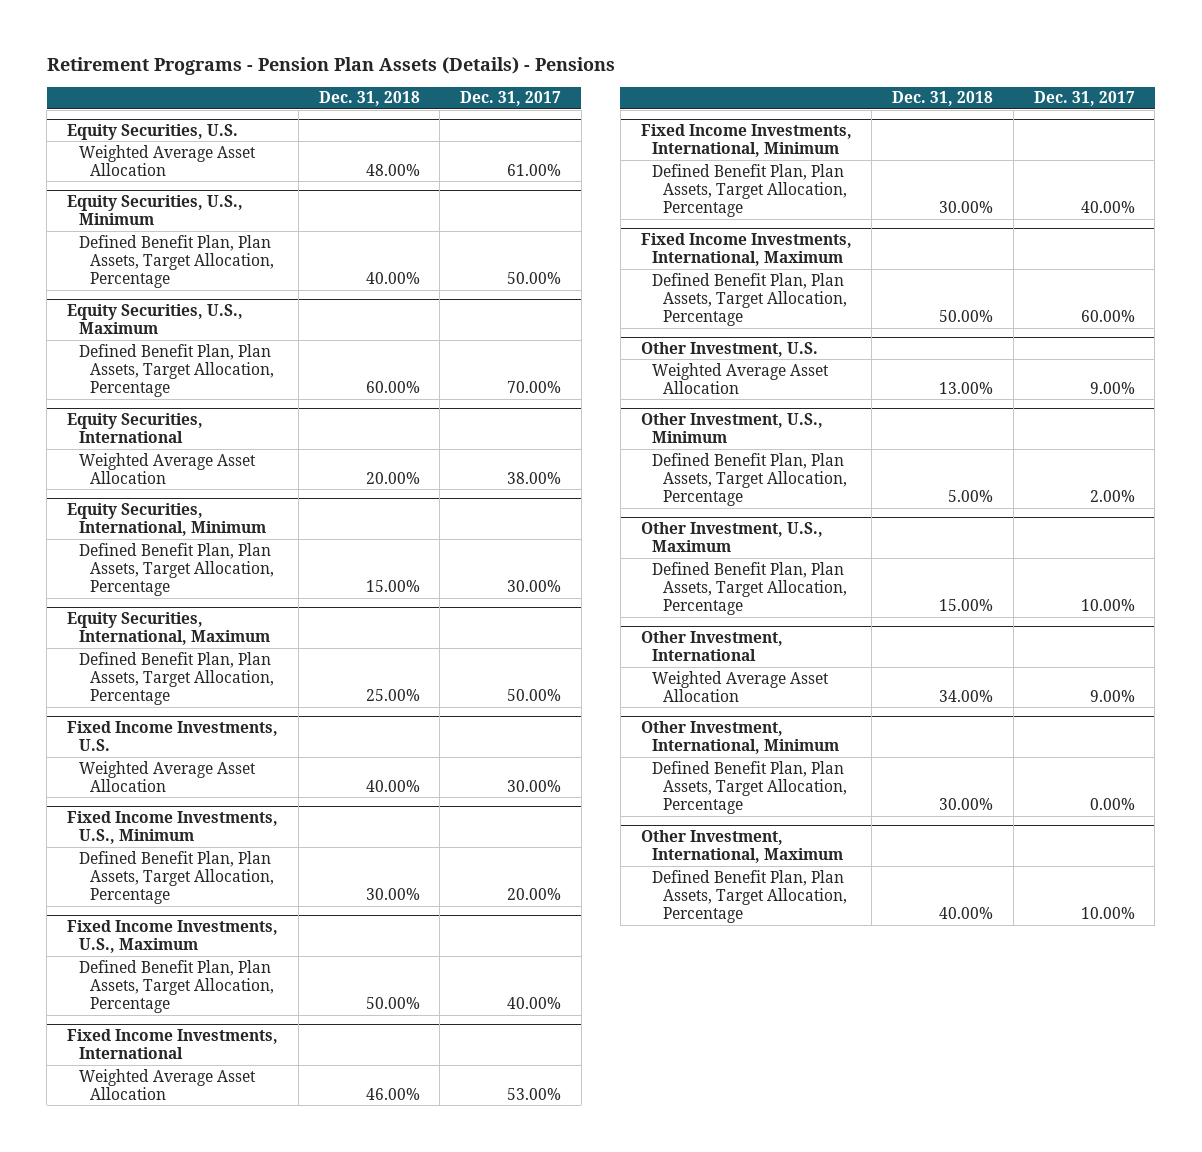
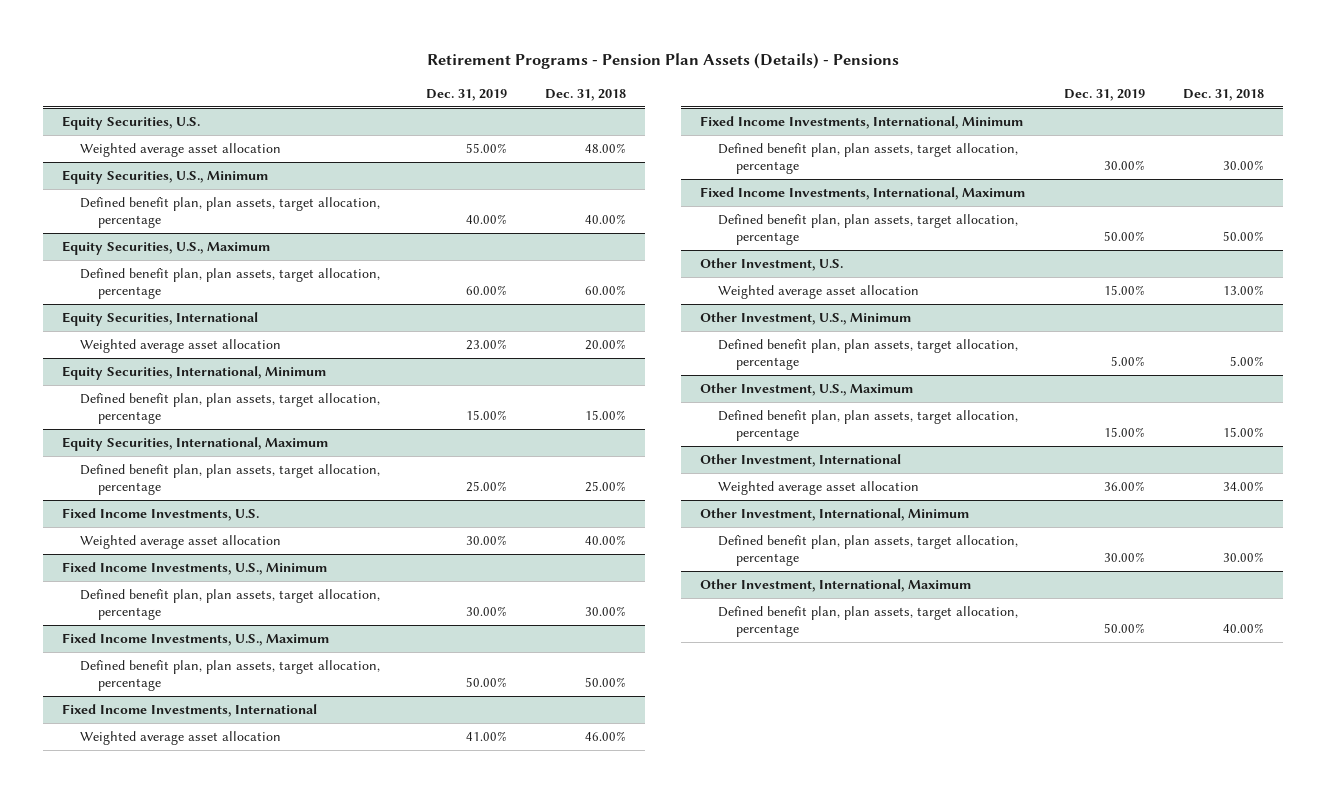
[460,91,562,107] Dec. 31, 2017 -> none
none -> [425,88,507,101] Dec. 31, 2019
[78,144,256,176] Weighted Average Asset Allocation -> [79,143,281,158] Weighted average asset allocation
[78,234,274,289] Defined Benefit Plan, Plan Assets, Target Allocation, Percentage -> [79,197,380,228] Defined benefit plan, plan assets, target allocation, percentage
[78,343,274,398] Defined Benefit Plan, Plan Assets, Target Allocation, Percentage -> [79,268,380,299] Defined benefit plan, plan assets, target allocation, percentage
[78,452,256,484] Weighted Average Asset Allocation -> [79,339,281,354] Weighted average asset allocation
[78,542,274,597] Defined Benefit Plan, Plan Assets, Target Allocation, Percentage -> [79,393,380,424] Defined benefit plan, plan assets, target allocation, percentage
[78,651,274,706] Defined Benefit Plan, Plan Assets, Target Allocation, Percentage -> [79,464,380,495] Defined benefit plan, plan assets, target allocation, percentage
[78,760,256,792] Weighted Average Asset Allocation -> [79,535,281,550] Weighted average asset allocation
[78,850,274,905] Defined Benefit Plan, Plan Assets, Target Allocation, Percentage -> [79,589,380,620] Defined benefit plan, plan assets, target allocation, percentage
[78,959,274,1014] Defined Benefit Plan, Plan Assets, Target Allocation, Percentage -> [79,660,380,691] Defined benefit plan, plan assets, target allocation, percentage
[78,1068,256,1100] Weighted Average Asset Allocation -> [79,731,281,746] Weighted average asset allocation
[651,163,848,218] Defined Benefit Plan, Plan Assets, Target Allocation, Percentage -> [717,143,1018,174] Defined benefit plan, plan assets, target allocation, percentage
[651,272,848,327] Defined Benefit Plan, Plan Assets, Target Allocation, Percentage -> [717,214,1018,245] Defined benefit plan, plan assets, target allocation, percentage
[651,362,829,394] Weighted Average Asset Allocation -> [717,285,919,300] Weighted average asset allocation
[651,452,848,507] Defined Benefit Plan, Plan Assets, Target Allocation, Percentage -> [717,339,1018,370] Defined benefit plan, plan assets, target allocation, percentage
[651,561,848,616] Defined Benefit Plan, Plan Assets, Target Allocation, Percentage -> [717,410,1018,441] Defined benefit plan, plan assets, target allocation, percentage
[651,670,829,702] Weighted Average Asset Allocation -> [717,481,919,496] Weighted average asset allocation
[651,760,848,815] Defined Benefit Plan, Plan Assets, Target Allocation, Percentage -> [717,535,1018,566] Defined benefit plan, plan assets, target allocation, percentage
[651,869,848,924] Defined Benefit Plan, Plan Assets, Target Allocation, Percentage -> [717,606,1018,637] Defined benefit plan, plan assets, target allocation, percentage

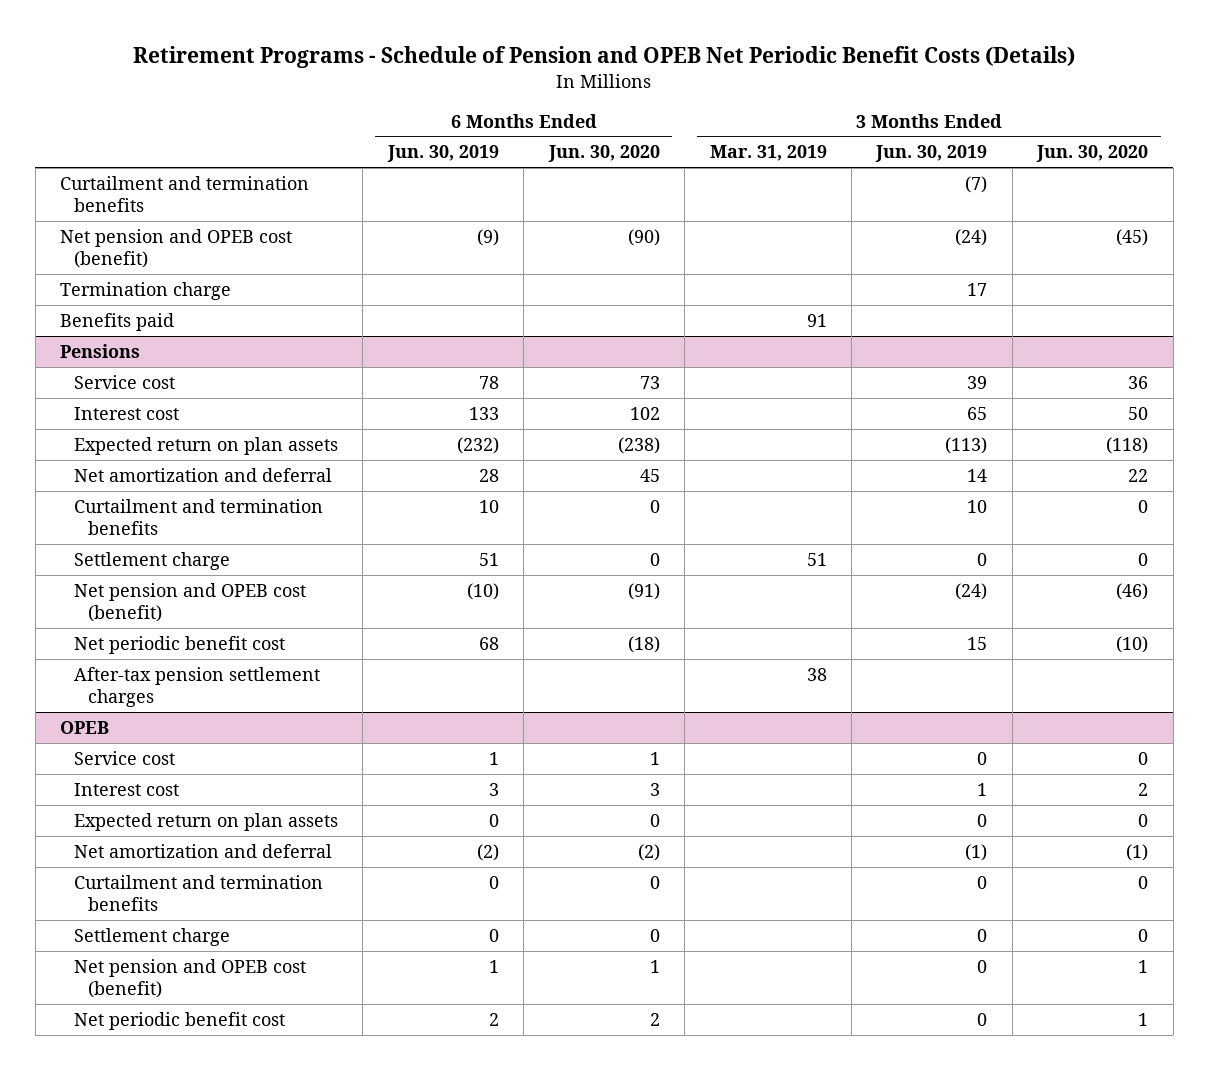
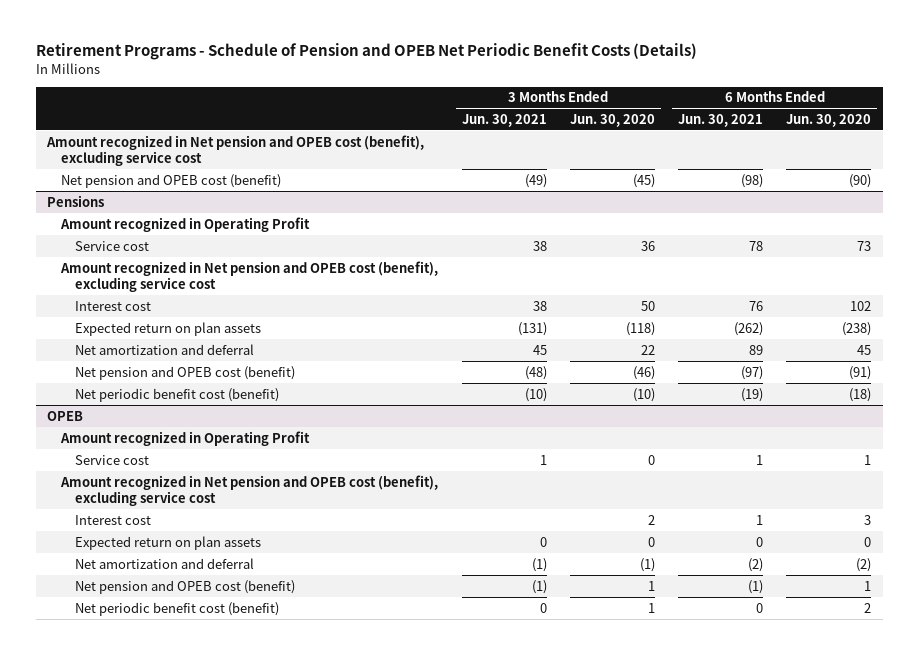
[386,145,499,163] Jun. 30, 2019 -> none
[709,145,827,162] Mar. 31, 2019 -> none
[875,145,988,163] Jun. 30, 2019 -> none
none -> [461,113,547,127] Jun. 30, 2021
none -> [678,113,764,127] Jun. 30, 2021
[60,175,310,213] Curtailment and termination benefits -> none
none -> [46,134,425,167] Amount recognized in Net pension and OPEB cost (benefit), excluding service cost
[60,281,232,300] Termination charge -> none
[60,312,175,331] Benefits paid -> none
none -> [60,216,311,232] Amount recognized in Operating Profit
none -> [60,260,439,293] Amount recognized in Net pension and OPEB cost (benefit), excluding service cost
[73,498,323,536] Curtailment and termination benefits -> none
[73,551,230,570] Settlement charge -> none
[73,666,320,708] After-tax pension settlement charges -> none
[73,635,285,654] Net periodic benefit cost -> [75,387,280,402] Net periodic benefit cost (benefit)
none -> [60,430,311,446] Amount recognized in Operating Profit
none -> [60,474,439,507] Amount recognized in Net pension and OPEB cost (benefit), excluding service cost
[73,874,323,912] Curtailment and termination benefits -> none
[73,927,230,946] Settlement charge -> none
[73,1011,285,1030] Net periodic benefit cost -> [75,601,280,616] Net periodic benefit cost (benefit)

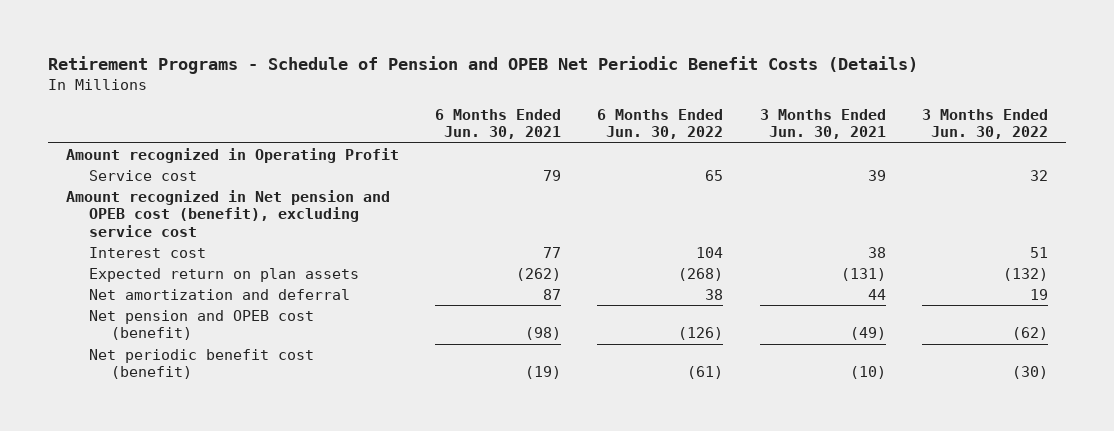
[569,113,655,127] Jun. 30, 2020 -> none
[786,113,872,127] Jun. 30, 2020 -> none
none -> [597,109,724,140] 6 Months Ended Jun. 30, 2022
none -> [921,109,1048,140] 3 Months Ended Jun. 30, 2022
[46,134,425,167] Amount recognized in Net pension and OPEB cost (benefit), excluding service cost -> none
[47,194,105,207] Pensions -> none
[532,240,547,251] 38 -> [867,169,886,181] 39
[749,240,764,251] 78 -> [543,169,562,181] 79
[749,300,764,311] 76 -> [543,246,562,258] 77
[75,365,296,380] Net pension and OPEB cost (benefit) -> none
[532,344,547,355] 45 -> [867,288,886,300] 44
[749,344,764,355] 89 -> [543,288,562,300] 87
[61,173,282,188] Net pension and OPEB cost (benefit) -> [88,309,314,341] Net pension and OPEB cost (benefit)
[47,410,84,421] OPEB -> none
[60,430,311,446] Amount recognized in Operating Profit -> none
[75,454,150,465] Service cost -> none
[60,474,439,507] Amount recognized in Net pension and OPEB cost (benefit), excluding service cost -> none
[75,514,152,525] Interest cost -> none
[75,535,262,550] Expected return on plan assets -> none
[75,557,255,569] Net amortization and deferral -> none
[75,579,296,594] Net pension and OPEB cost (benefit) -> none
[75,601,280,616] Net periodic benefit cost (benefit) -> none

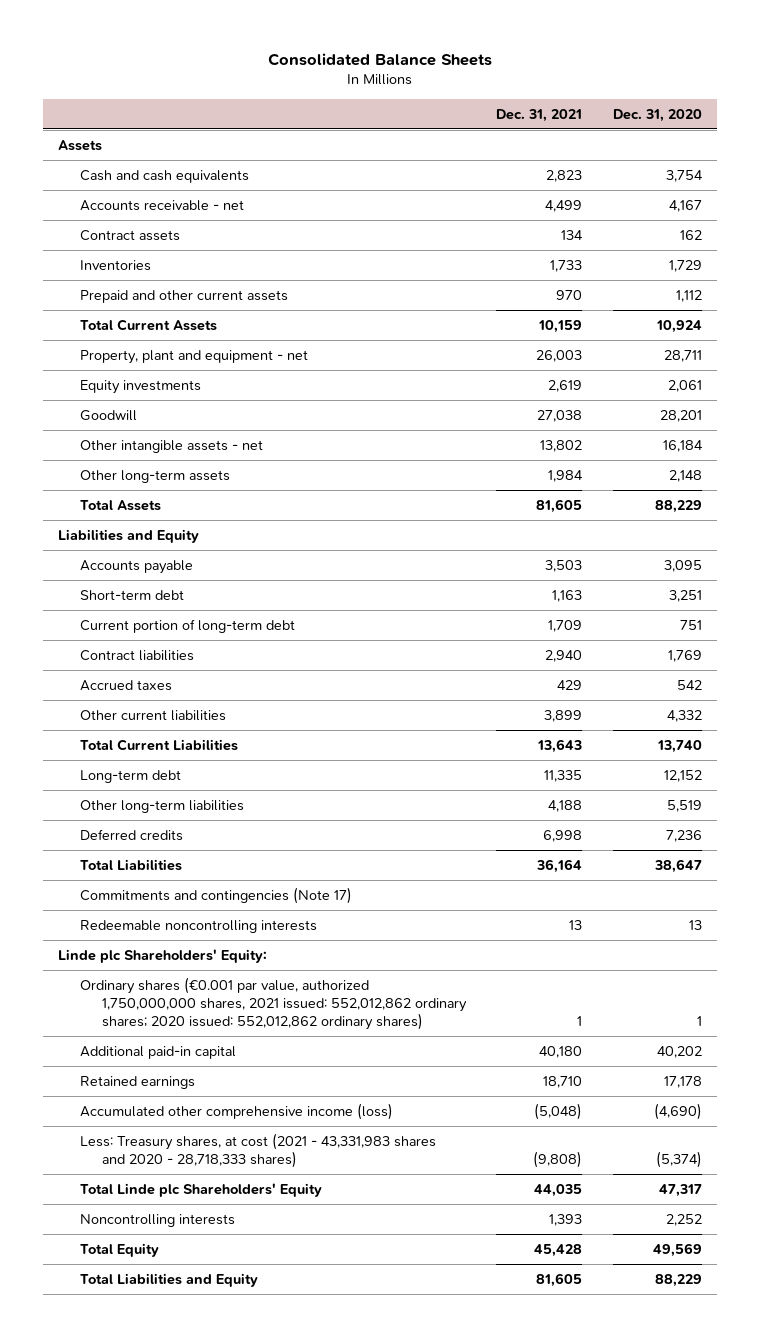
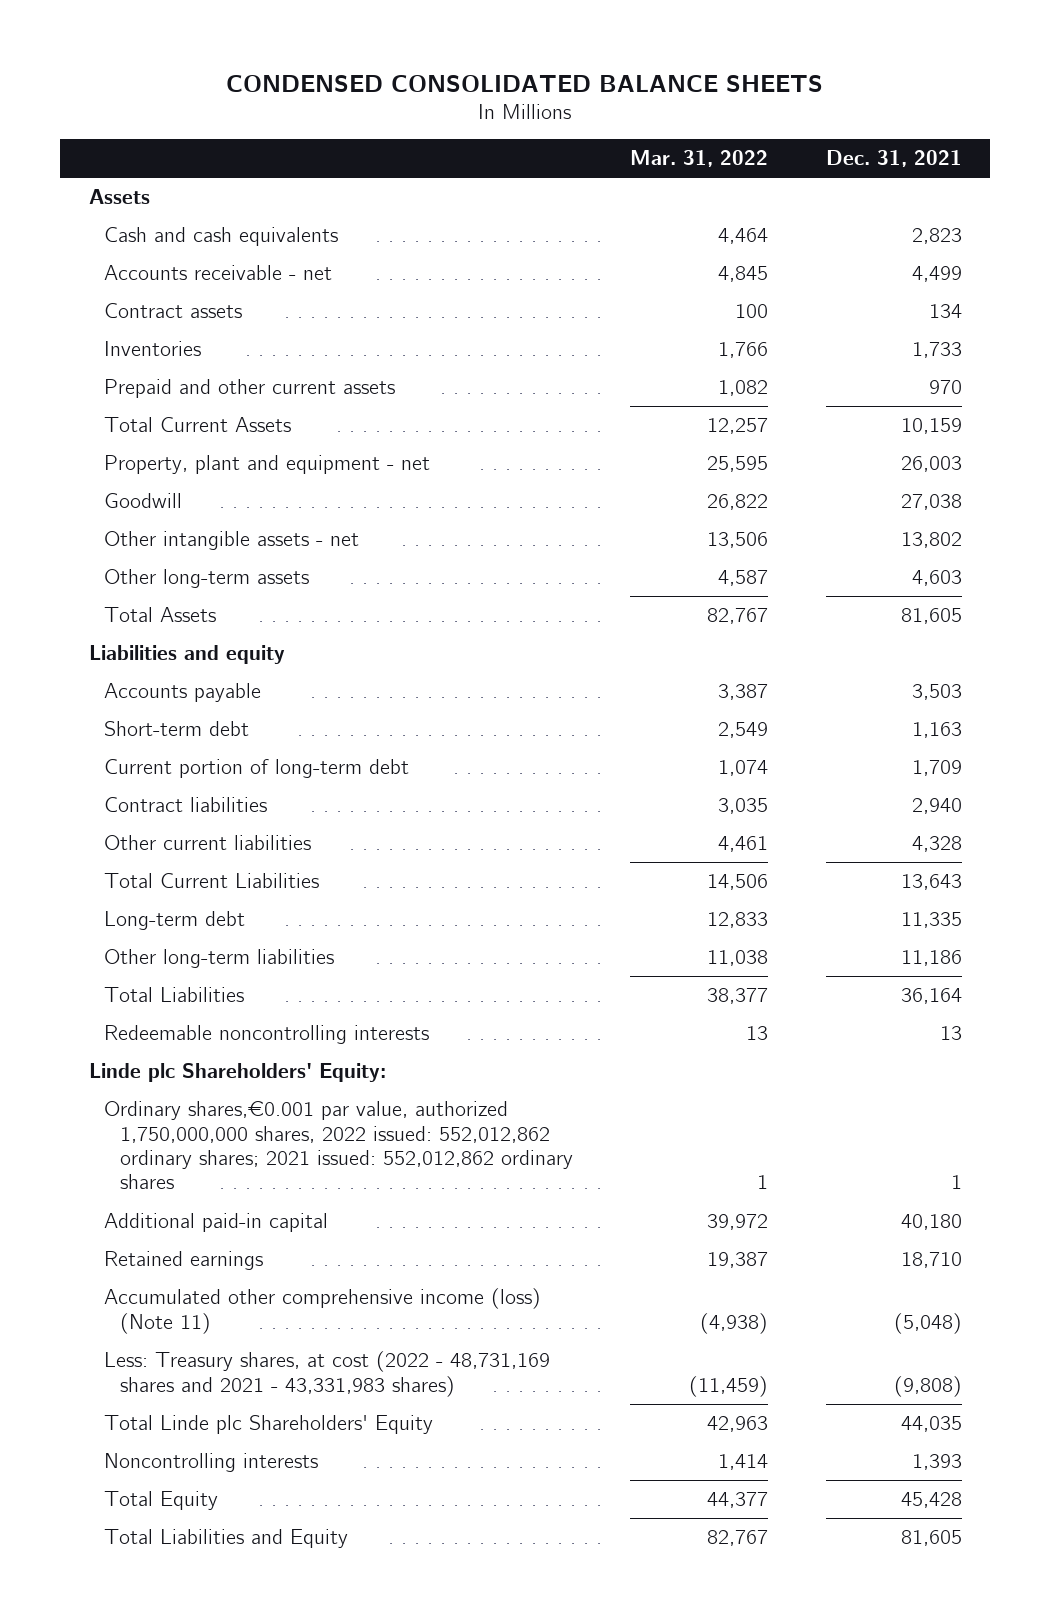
[268,53,493,67] Consolidated Balance Sheets -> [226,74,824,92] CONDENSED CONSOLIDATED BALANCE SHEETS
[613,108,703,122] Dec. 31, 2020 -> none
none -> [630,150,769,168] Mar. 31, 2022
[80,379,202,394] Equity investments -> none
[548,469,584,482] 1,984 -> [911,570,962,587] 4,603
[58,528,200,543] Liabilities and Equity -> [88,645,285,665] Liabilities and equity
[80,679,173,691] Accrued taxes -> none
[544,709,583,722] 3,899 -> [911,836,962,853] 4,328
[80,828,184,841] Deferred credits -> none
[548,799,583,812] 4,188 -> [900,950,962,967] 11,186
[80,886,353,904] Commitments and contingencies (Note 17) -> none
[80,976,467,1031] Ordinary shares (€0.001 par value, authorized 1,750,000,000 shares, 2021 issued: 552,012,862 ordinary shares; 2020 issued: 552,012,862 ordinary shares) -> [104,1101,574,1190] Ordinary shares,€0.001 par value, authorized 1,750,000,000 shares, 2022 issued: 552,012,862 ordinary shares; 2021 issued: 552,012,862 ordinary shares
[80,1102,394,1120] Accumulated other comprehensive income (loss) -> [104,1288,542,1334] Accumulated other comprehensive income (loss) (Note 11)
[80,1132,437,1169] Less: Treasury shares, at cost (2021 - 43,331,983 shares and 2020 - 28,718,333 shares) -> [104,1351,551,1397] Less: Treasury shares, at cost (2022 - 48,731,169 shares and 2021 - 43,331,983 shares)

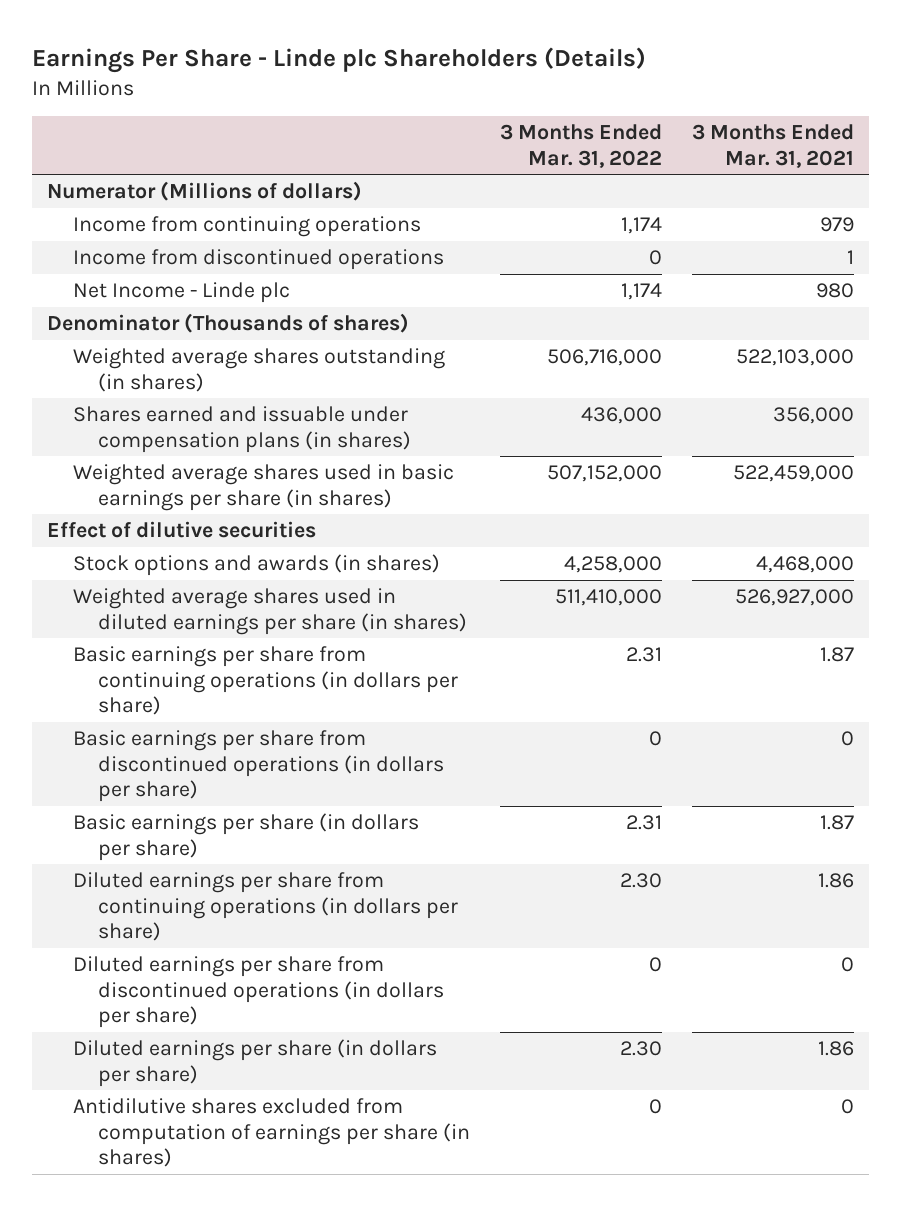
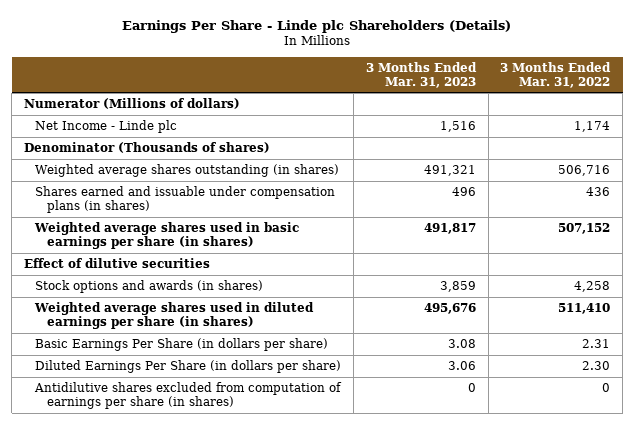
[691,124,854,168] 3 Months Ended Mar. 31, 2021 -> none
none -> [365,61,477,88] 3 Months Ended Mar. 31, 2023
[72,216,421,238] Income from continuing operations -> none
[72,249,444,271] Income from discontinued operations -> none
[547,349,663,367] 506,716,000 -> [558,165,611,177] 506,716
[581,407,663,425] 436,000 -> [586,187,611,197] 436
[547,465,663,483] 507,152,000 -> [558,223,611,235] 507,152
[72,646,459,716] Basic earnings per share from continuing operations (in dollars per share) -> none
[72,730,445,803] Basic earnings per share from discontinued operations (in dollars per share) -> none
[72,872,459,942] Diluted earnings per share from continuing operations (in dollars per share) -> none
[72,956,445,1029] Diluted earnings per share from discontinued operations (in dollars per share) -> none
[564,556,663,574] 4,258,000 -> [574,281,611,293] 4,258
[555,589,663,607] 511,410,000 -> [558,303,611,315] 511,410
[72,813,419,861] Basic earnings per share (in dollars per share) -> [35,338,329,352] Basic Earnings Per Share (in dollars per share)
[72,1039,437,1087] Diluted earnings per share (in dollars per share) -> [35,360,342,374] Diluted Earnings Per Share (in dollars per share)

